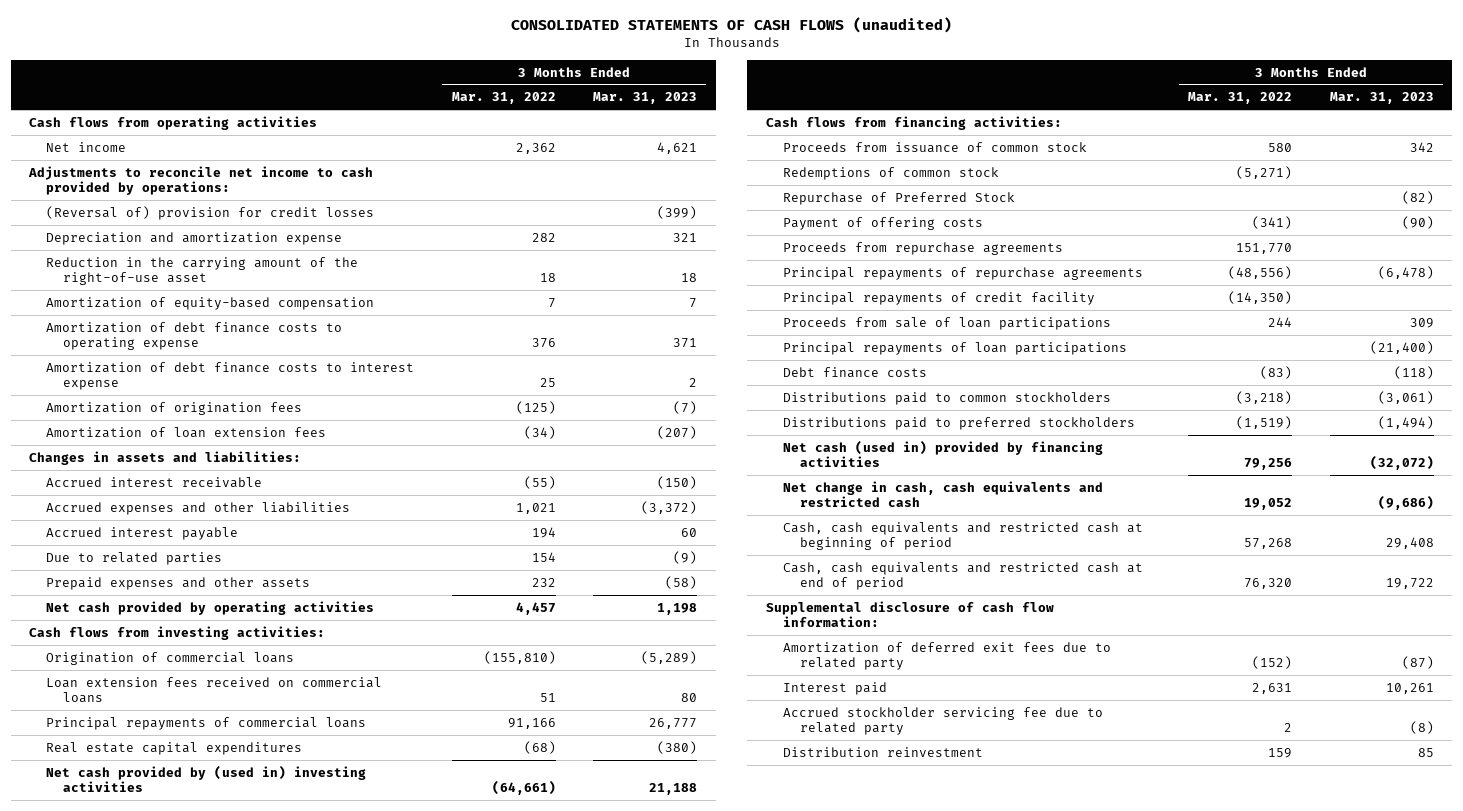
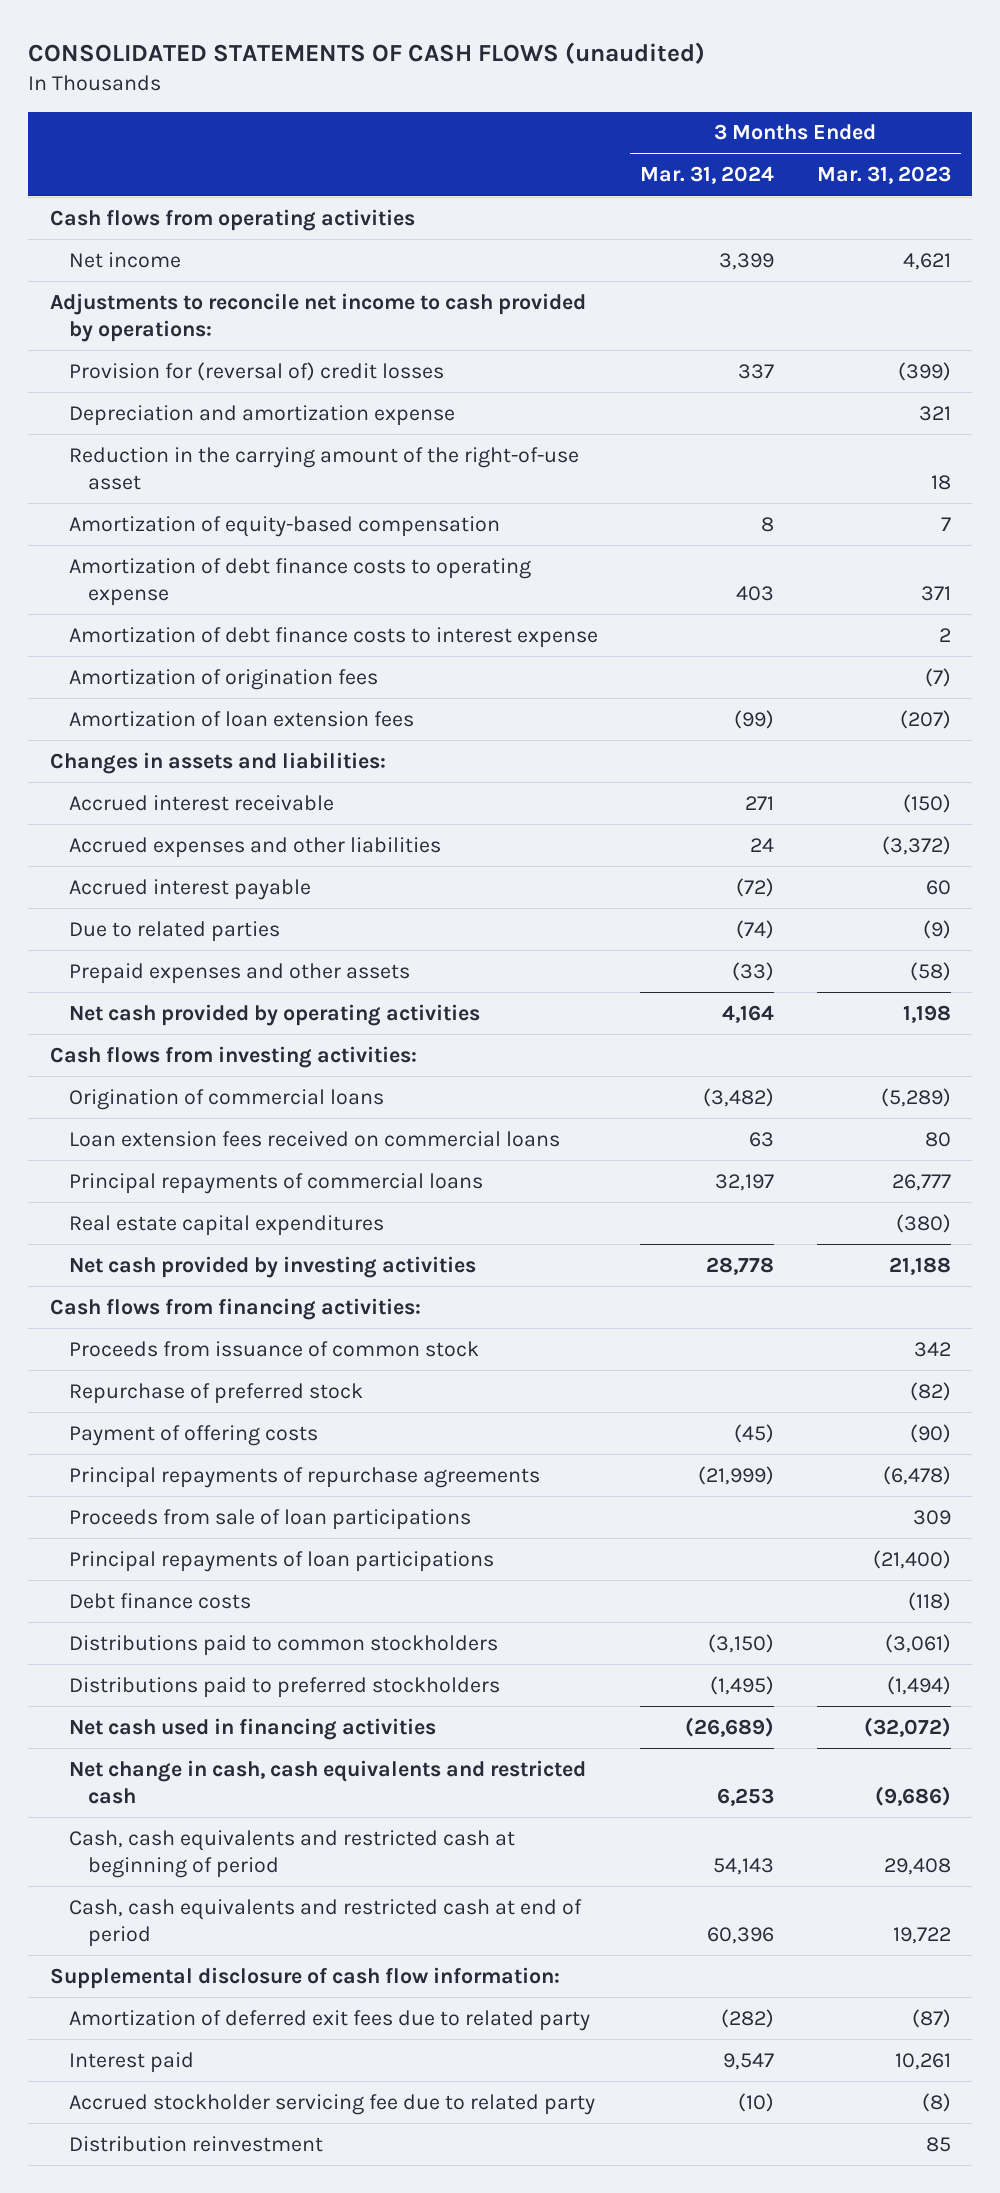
[451,92,556,105] Mar. 31, 2022 -> none
none -> [640,166,775,185] Mar. 31, 2024
[46,205,375,220] (Reversal of) provision for credit losses -> [68,361,444,381] Provision for (reversal of) credit losses
[46,765,367,793] Net cash provided by (used in) investing activities -> [68,1255,476,1278] Net cash provided by investing activities
[783,166,1000,180] Redemptions of common stock -> none
[783,191,1016,205] Repurchase of Preferred Stock -> [68,1382,363,1404] Repurchase of preferred stock
[783,241,1064,255] Proceeds from repurchase agreements -> none
[783,291,1096,305] Principal repayments of credit facility -> none
[783,440,1104,468] Net cash (used in) provided by financing activities -> [68,1717,436,1740] Net cash used in financing activities

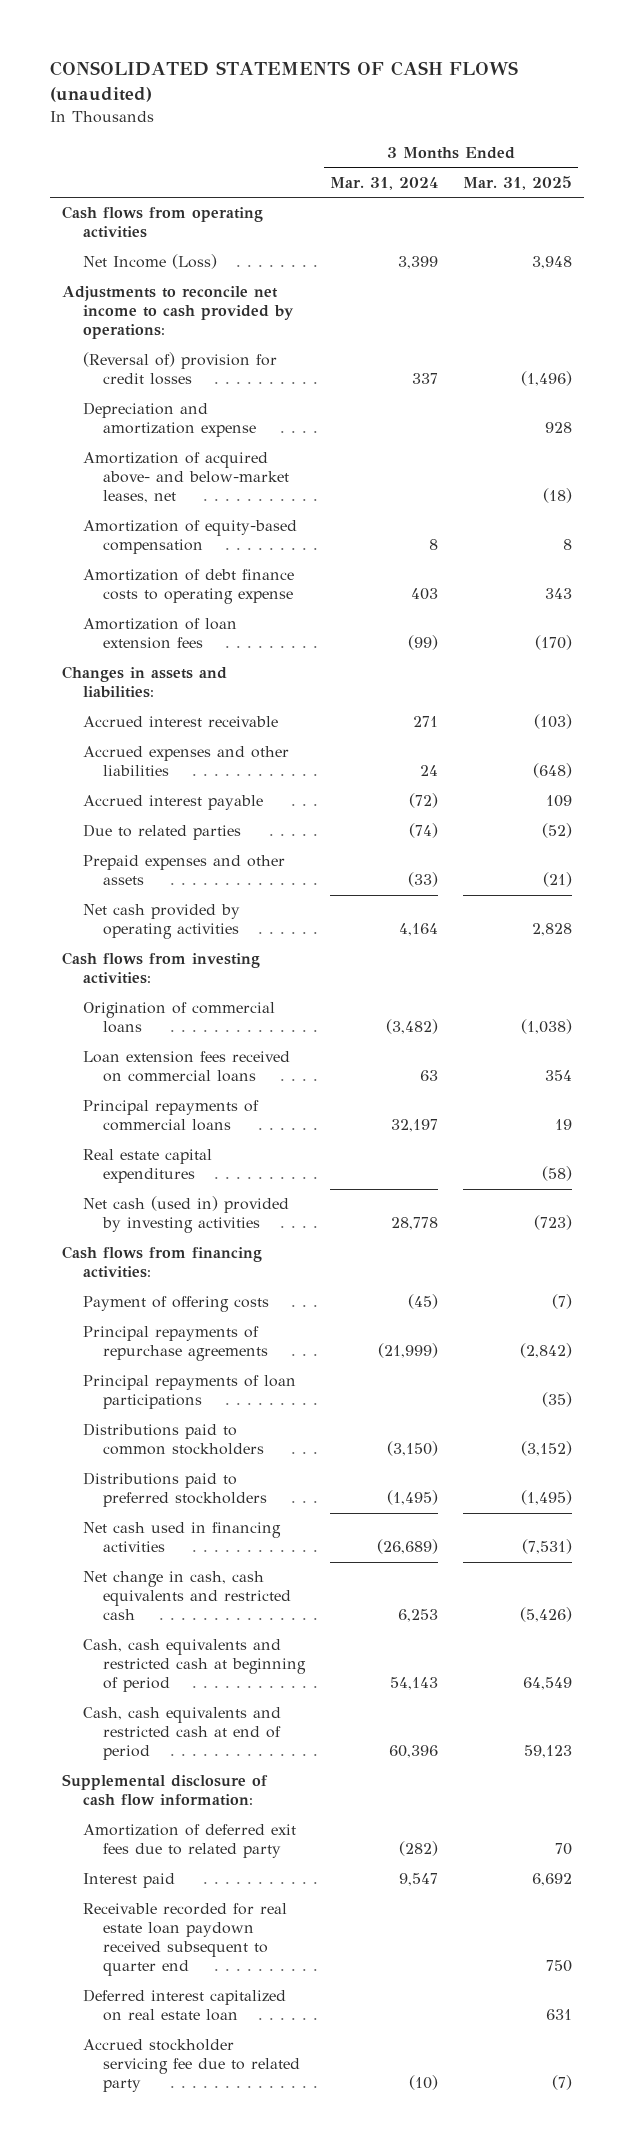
[816,166,951,185] Mar. 31, 2023 -> none
none -> [462,175,572,190] Mar. 31, 2025
[68,251,181,268] Net income -> [82,254,217,270] Net Income (Loss)
[68,361,444,381] Provision for (reversal of) credit losses -> [82,352,277,386] (Reversal of) provision for credit losses
[68,446,579,491] Reduction in the carrying amount of the right-of-use asset -> none
none -> [82,452,290,504] Amortization of acquired above- and below-market leases, net
[68,626,598,648] Amortization of debt finance costs to interest expense -> none
[68,668,378,690] Amortization of origination fees -> none
[68,1255,476,1278] Net cash provided by investing activities -> [82,1196,289,1234] Net cash (used in) provided by investing activities
[68,1340,479,1357] Proceeds from issuance of common stock -> none
[68,1382,363,1404] Repurchase of preferred stock -> none
[68,1508,471,1530] Proceeds from sale of loan participations -> none
[68,1592,251,1609] Debt finance costs -> none
none -> [82,1903,287,1977] Receivable recorded for real estate loan paydown received subsequent to quarter end
none -> [82,1989,286,2022] Deferred interest capitalized on real estate loan
[68,2135,323,2152] Distribution reinvestment -> none

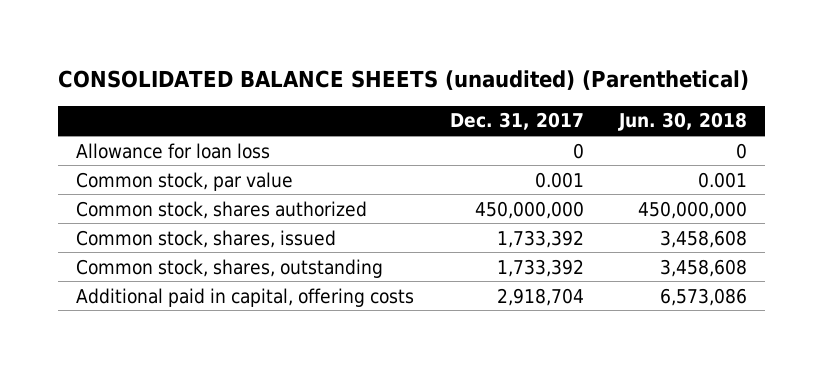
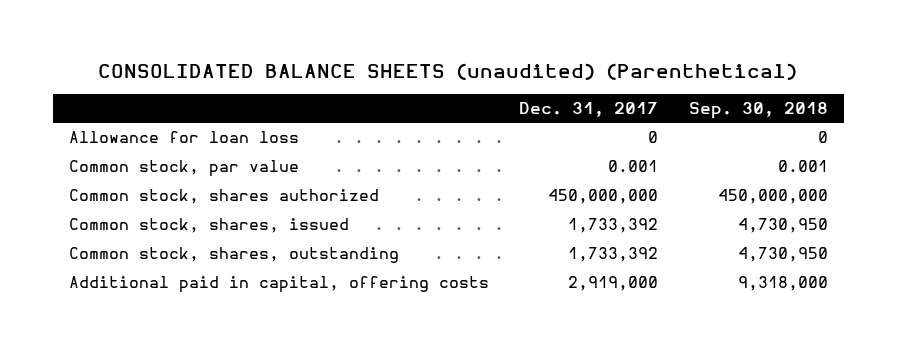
[618,112,748,132] Jun. 30, 2018 -> none
none -> [689,101,829,119] Sep. 30, 2018
[496,287,584,306] 2,918,704 -> [568,276,659,292] 2,919,000

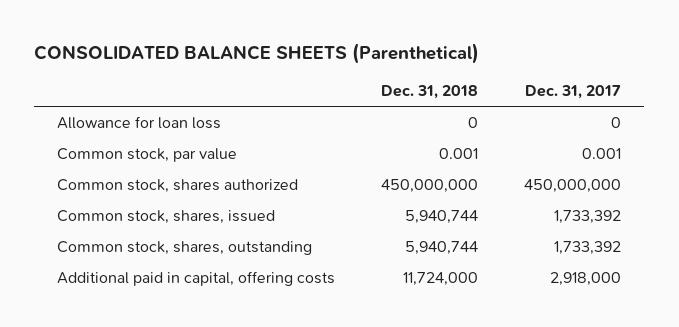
[98,62,798,80] CONSOLIDATED BALANCE SHEETS (unaudited) (Parenthetical) -> [34,43,480,65] CONSOLIDATED BALANCE SHEETS (Parenthetical)
[689,101,829,119] Sep. 30, 2018 -> none
none -> [381,85,479,100] Dec. 31, 2018
[568,276,659,292] 2,919,000 -> [550,272,622,287] 2,918,000

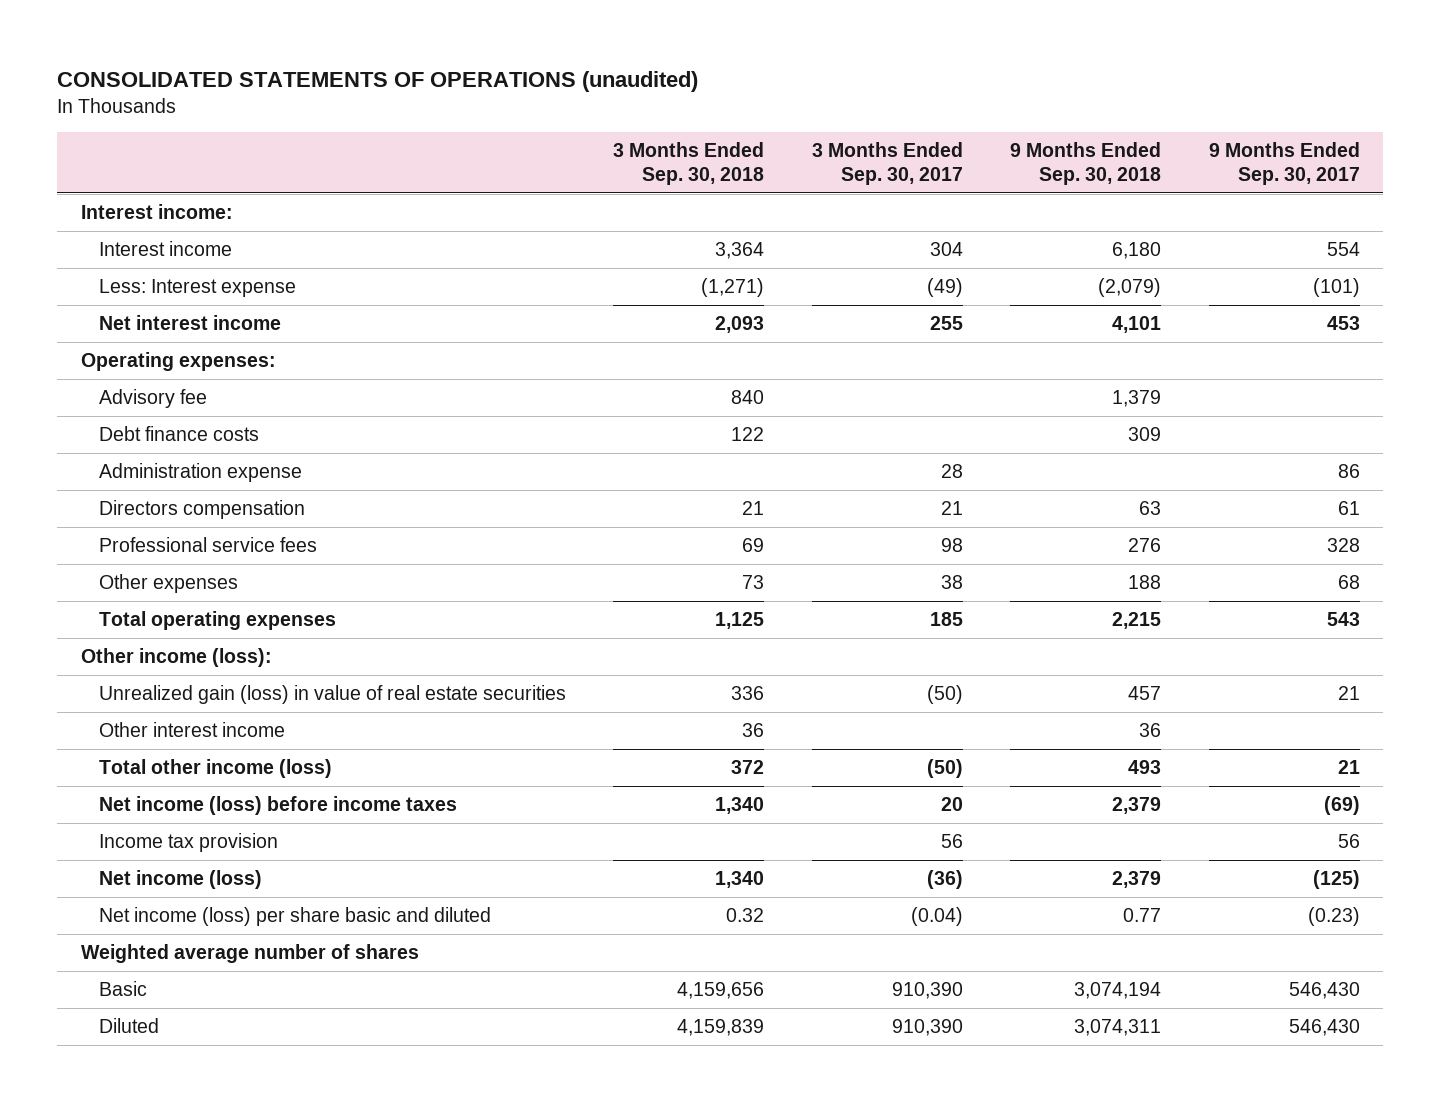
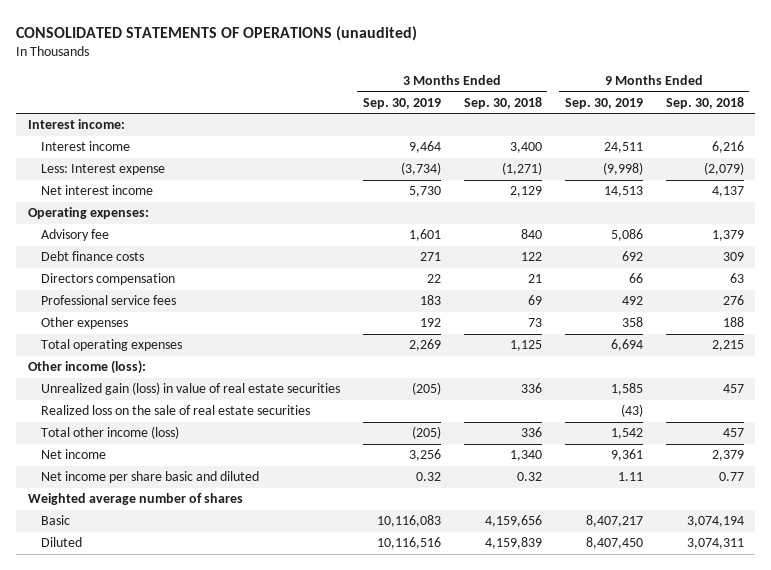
[811,142,963,185] 3 Months Ended Sep. 30, 2017 -> none
[1208,142,1360,185] 9 Months Ended Sep. 30, 2017 -> none
none -> [362,97,441,109] Sep. 30, 2019
none -> [564,97,643,109] Sep. 30, 2019
[715,241,765,259] 3,364 -> [509,142,542,154] 3,400
[1112,241,1162,259] 6,180 -> [711,141,744,154] 6,216
[715,315,765,333] 2,093 -> [509,186,542,198] 2,129
[1112,315,1162,333] 4,101 -> [711,186,744,198] 4,137
[98,462,302,482] Administration expense -> none
[98,721,285,737] Other interest income -> none
[98,795,457,815] Net income (loss) before income taxes -> none
[98,832,278,852] Income tax provision -> none
none -> [40,405,310,416] Realized loss on the sale of real estate securities
[731,759,765,774] 372 -> [520,427,542,438] 336
[1128,759,1162,774] 493 -> [722,428,744,438] 457
[98,869,262,889] Net income (loss) -> [40,449,106,460] Net income
[98,906,491,926] Net income (loss) per share basic and diluted -> [40,471,259,484] Net income per share basic and diluted

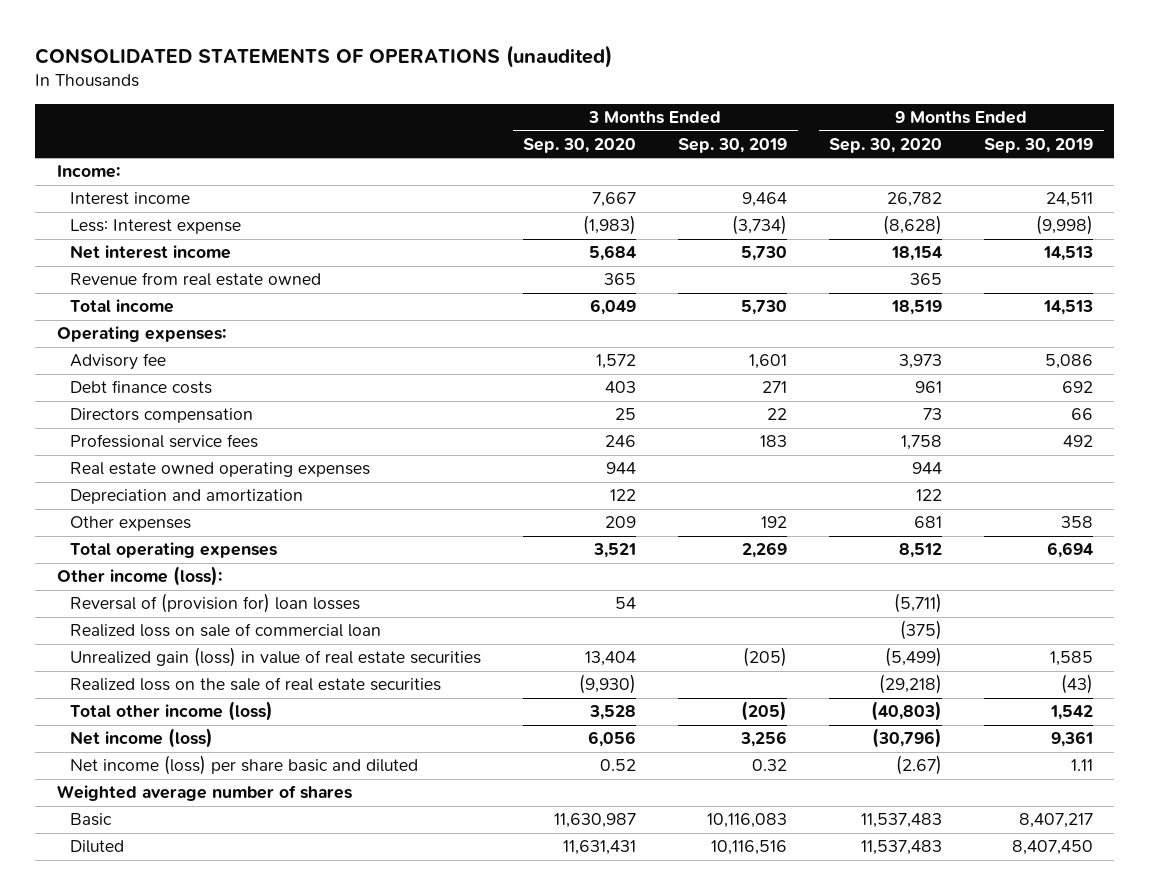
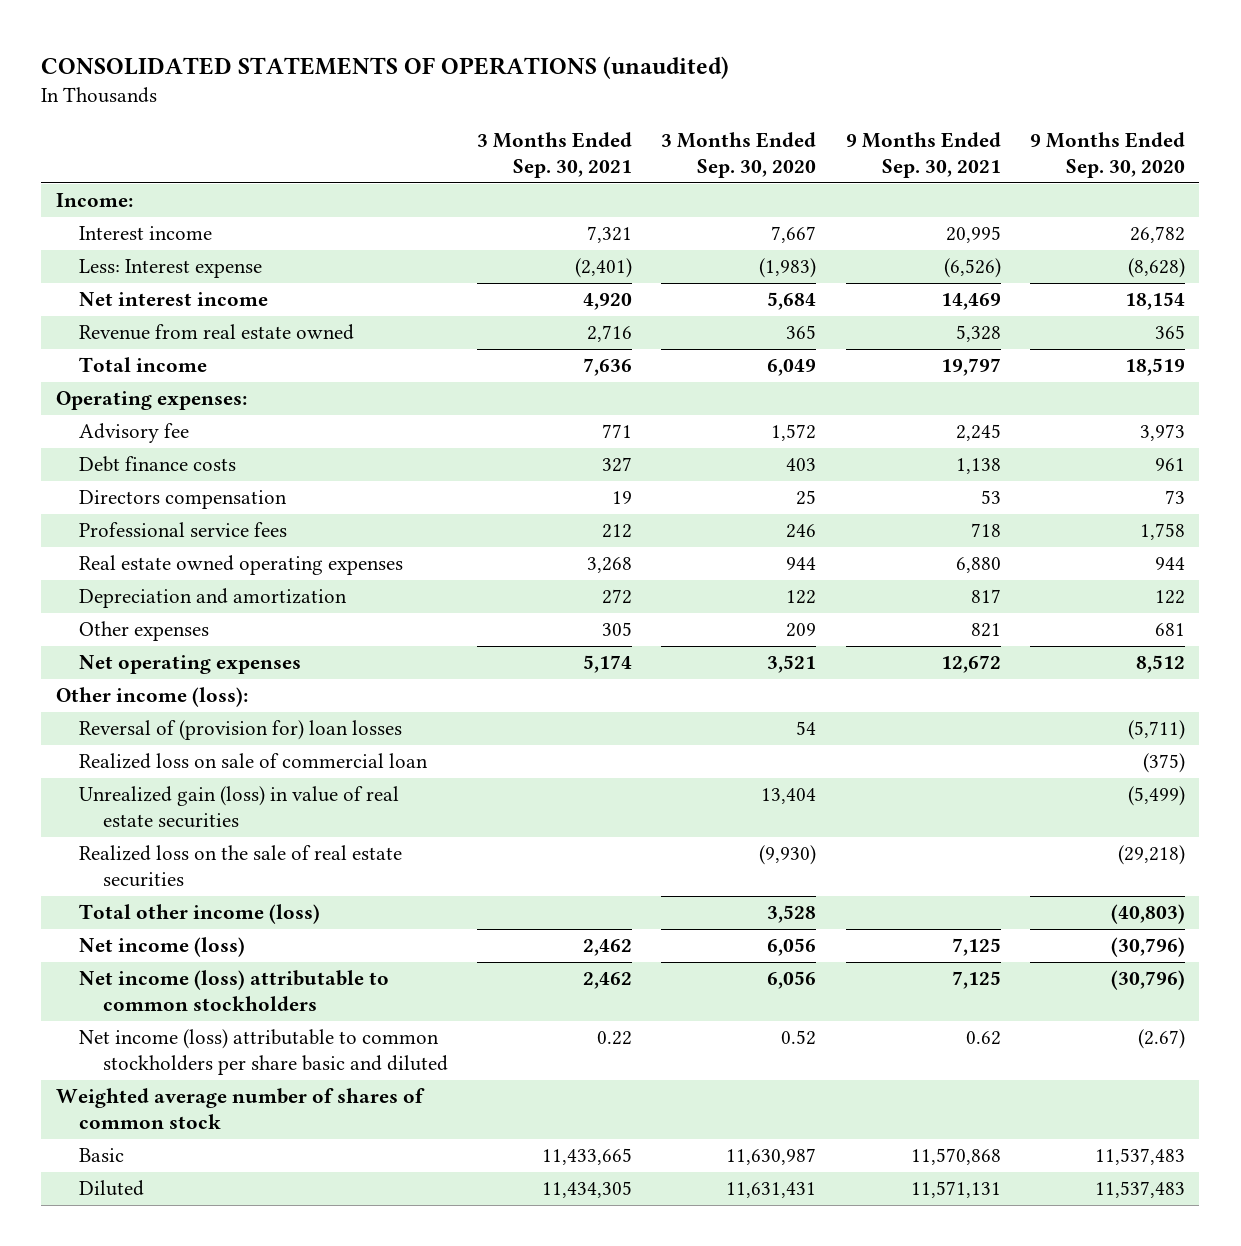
[678,137,788,153] Sep. 30, 2019 -> none
[984,137,1094,153] Sep. 30, 2019 -> none
none -> [477,132,633,178] 3 Months Ended Sep. 30, 2021
none -> [845,132,1001,178] 9 Months Ended Sep. 30, 2021
[69,542,277,559] Total operating expenses -> [79,655,302,675] Net operating expenses
none -> [79,970,390,1012] Net income (loss) attributable to common stockholders
[69,755,418,776] Net income (loss) per share basic and diluted -> [79,1029,448,1076] Net income (loss) attributable to common stockholders per share basic and diluted
[56,785,352,802] Weighted average number of shares -> [55,1088,425,1130] Weighted average number of shares of common stock

